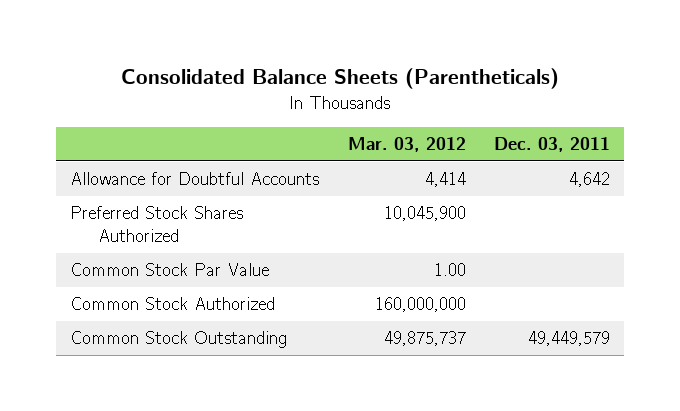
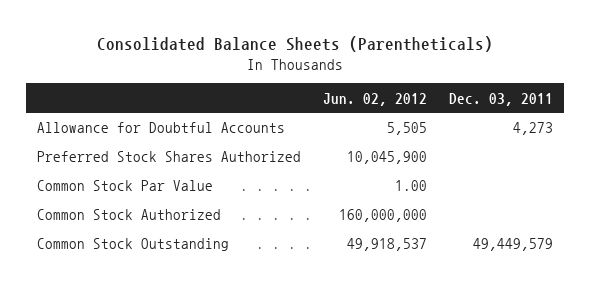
[347,137,466,153] Mar. 03, 2012 -> none
none -> [323,92,428,106] Jun. 02, 2012
[569,172,611,188] 4,642 -> [513,122,554,136] 4,273

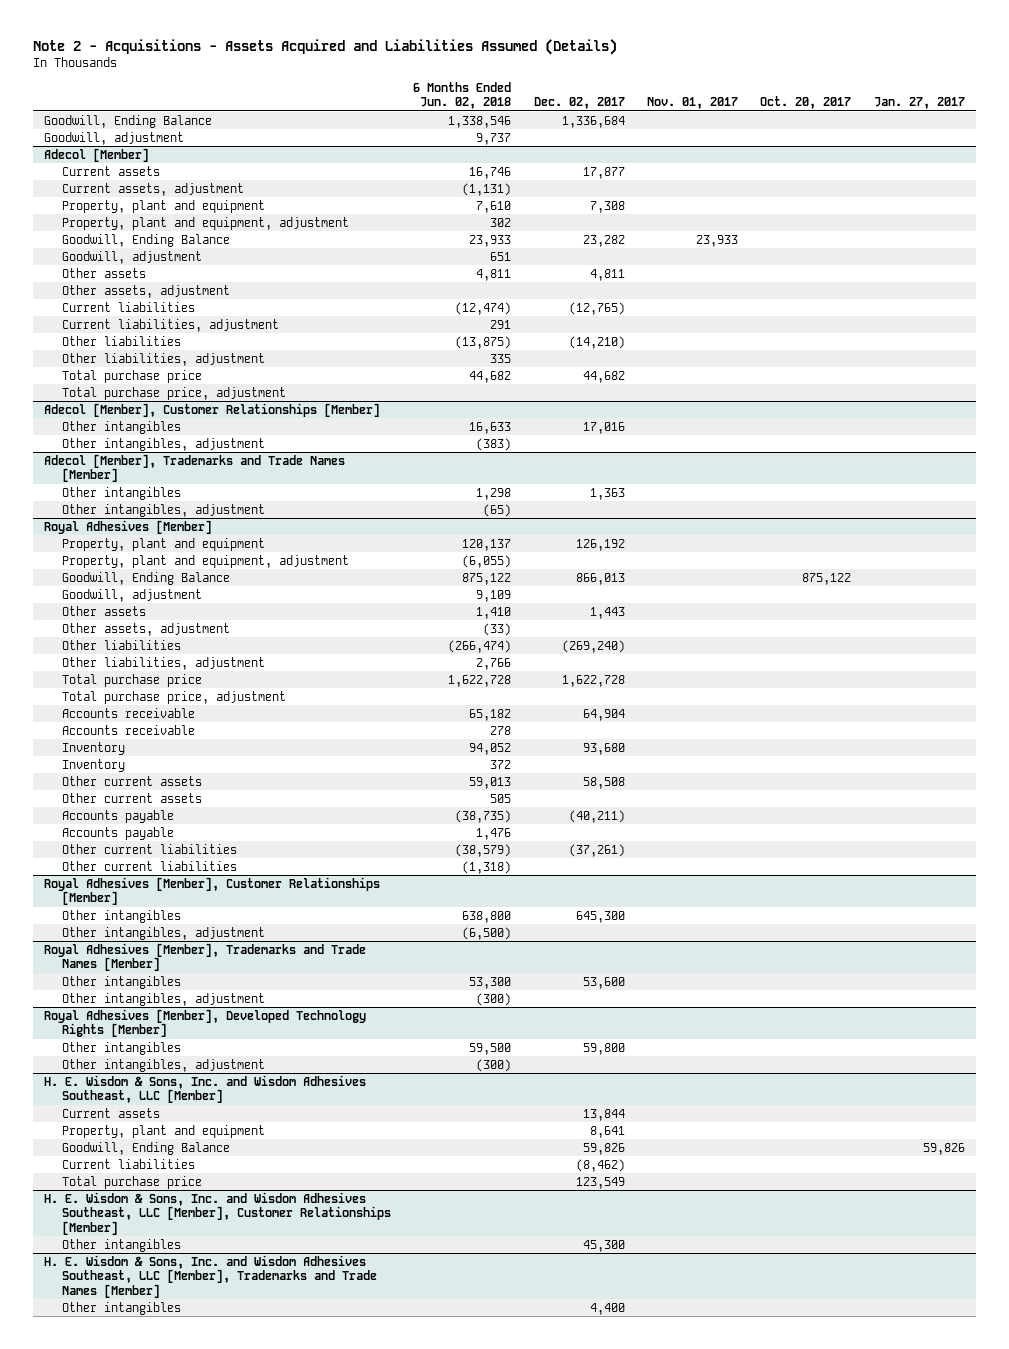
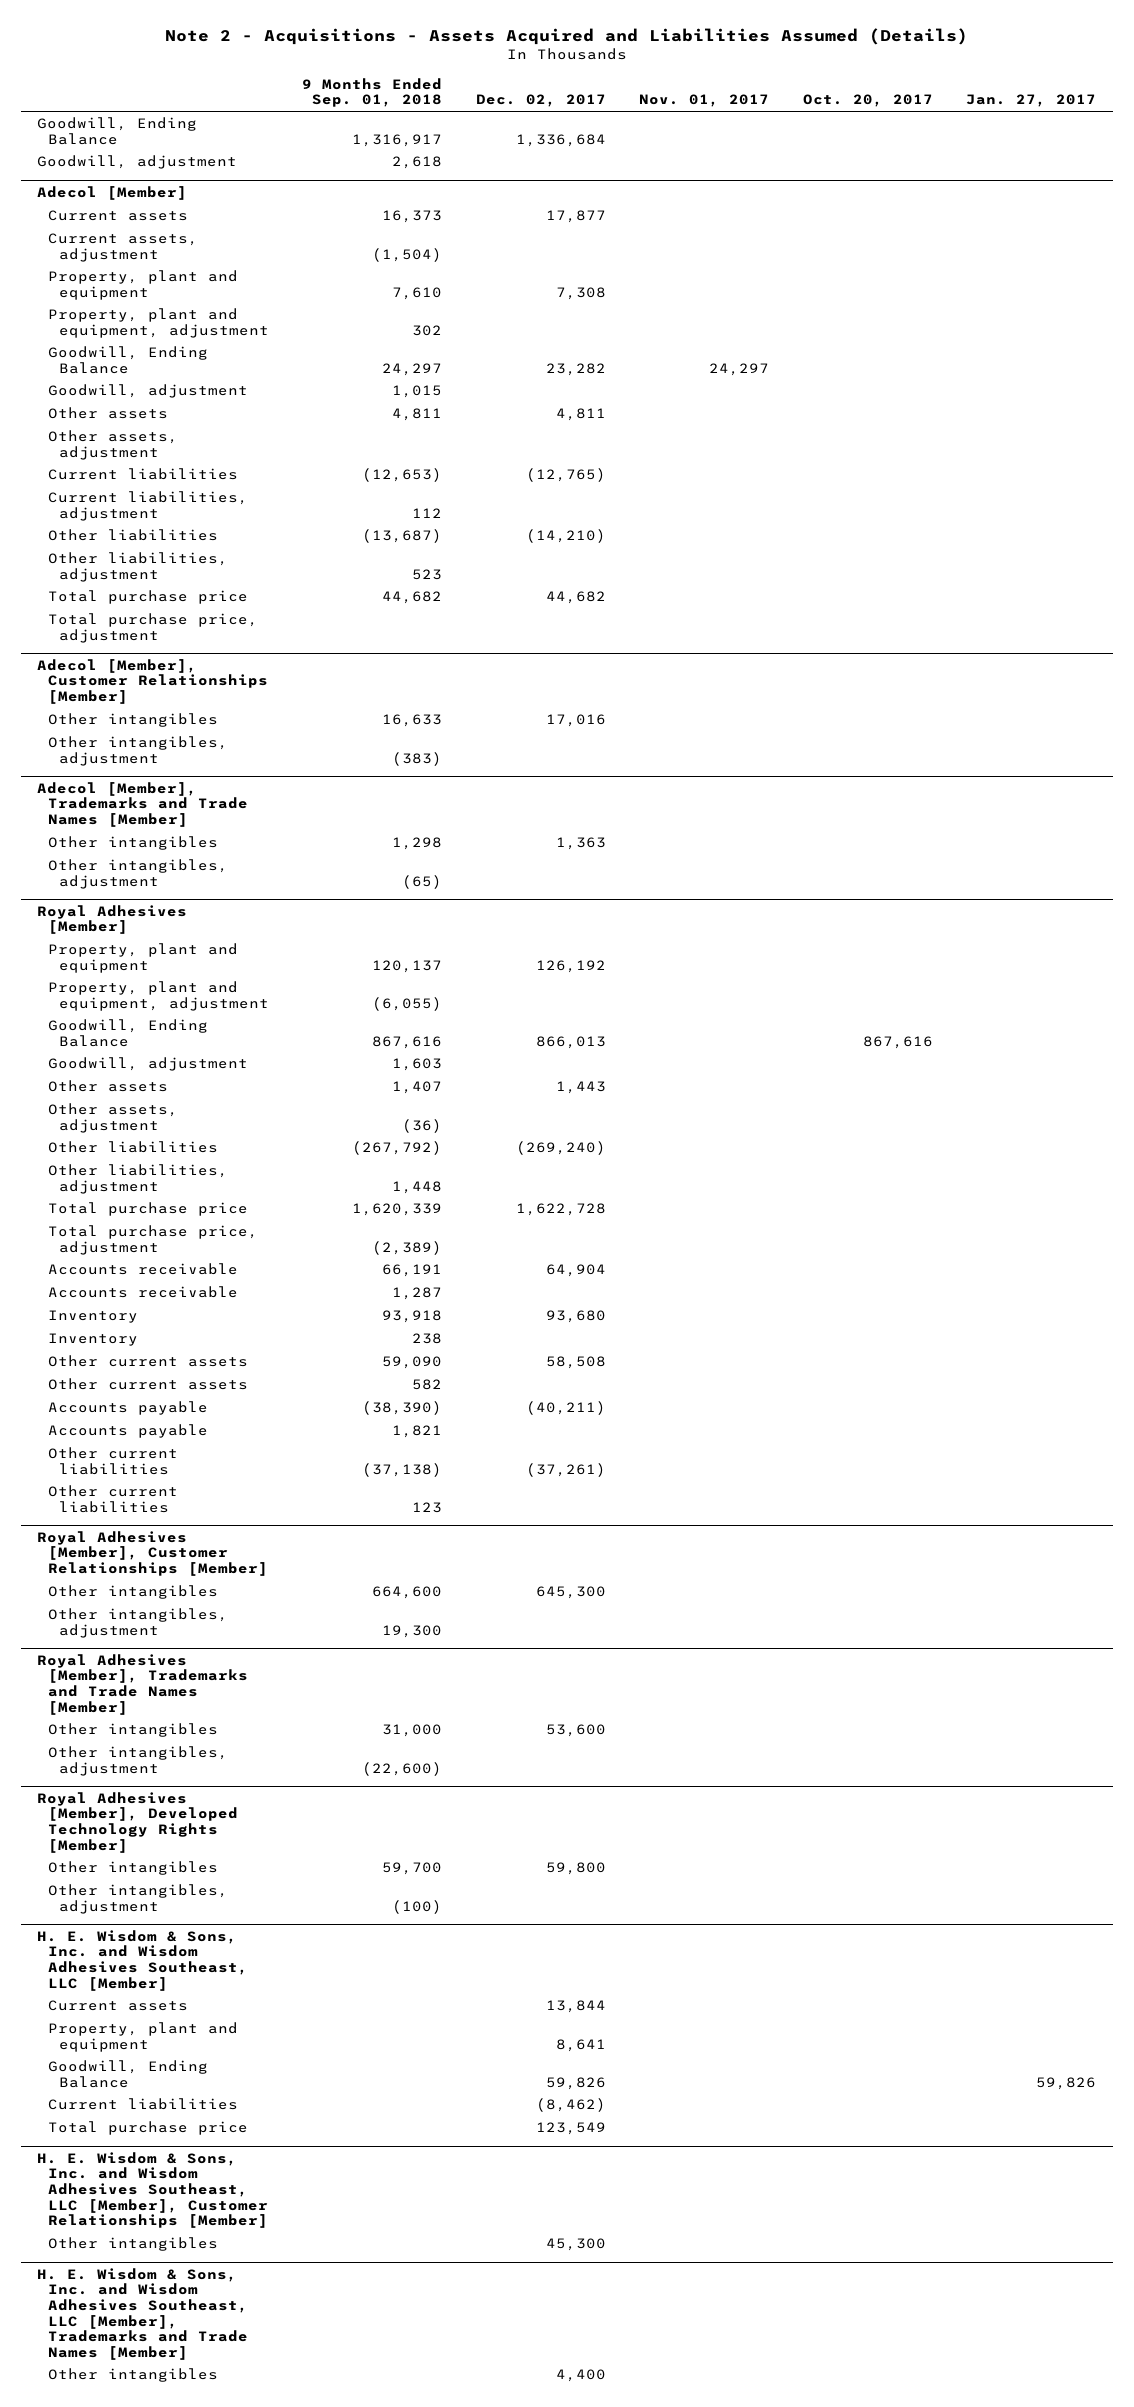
[413,81,512,110] 6 Months Ended Jun. 02, 2018 -> none
none -> [302,77,443,108] 9 Months Ended Sep. 01, 2018
[695,234,738,247] 23,933 -> [709,362,770,376] 24,297
[802,572,852,585] 875,122 -> [862,1035,933,1049] 867,616

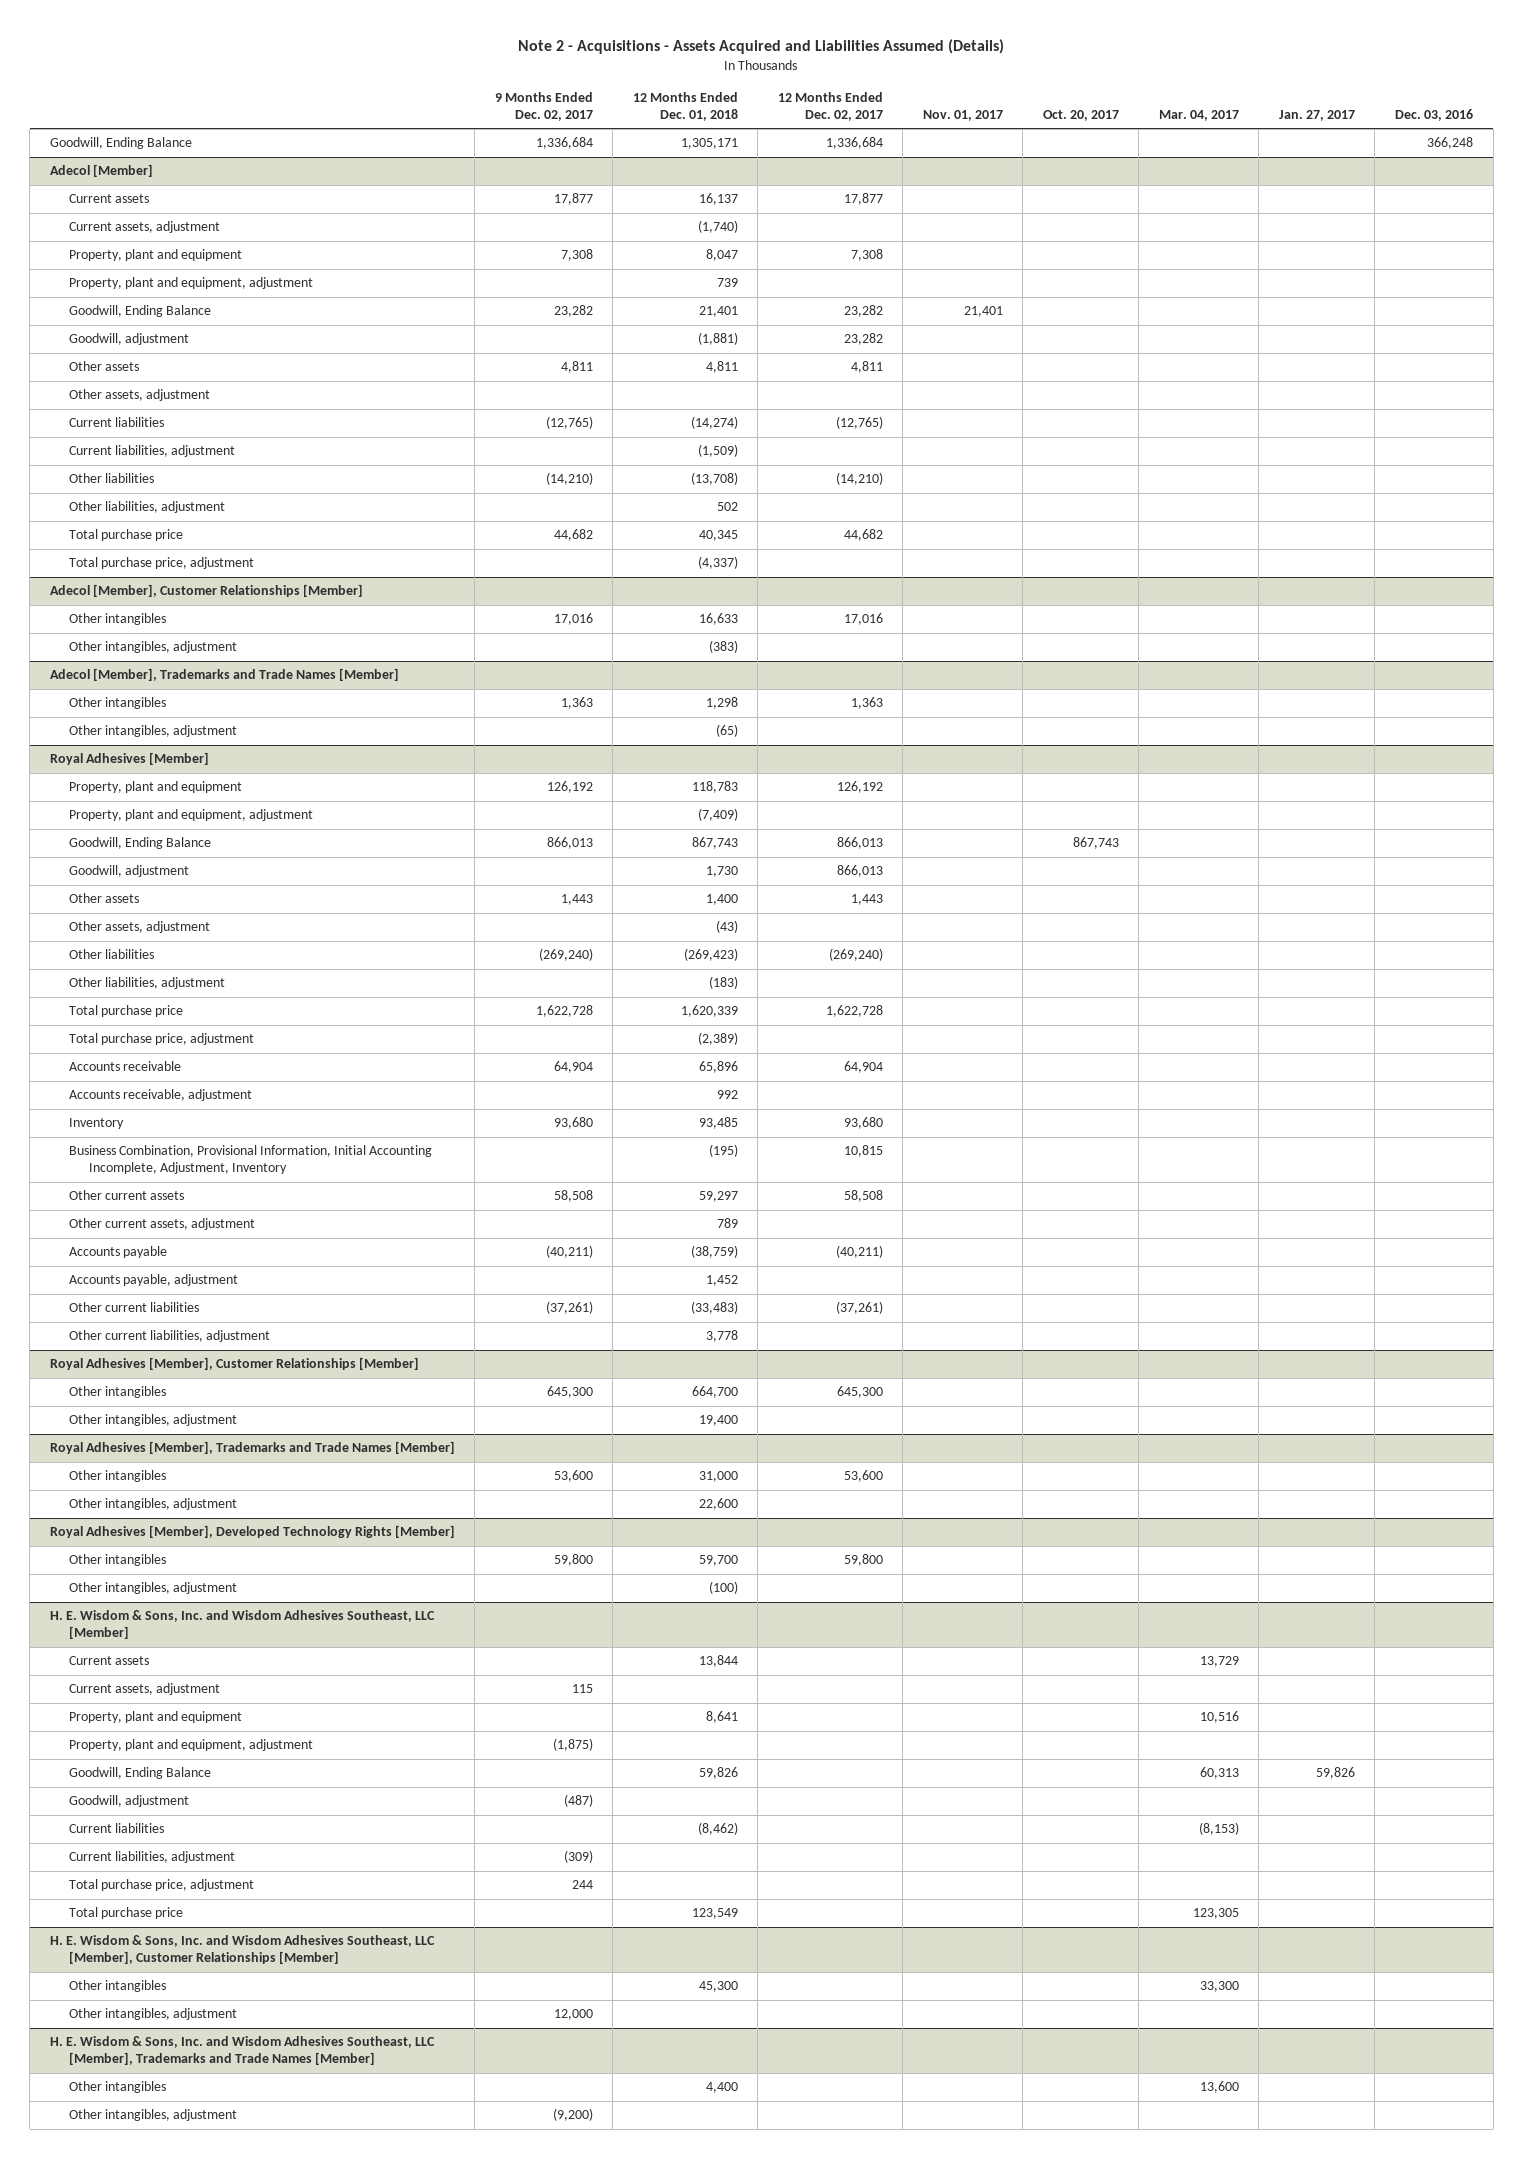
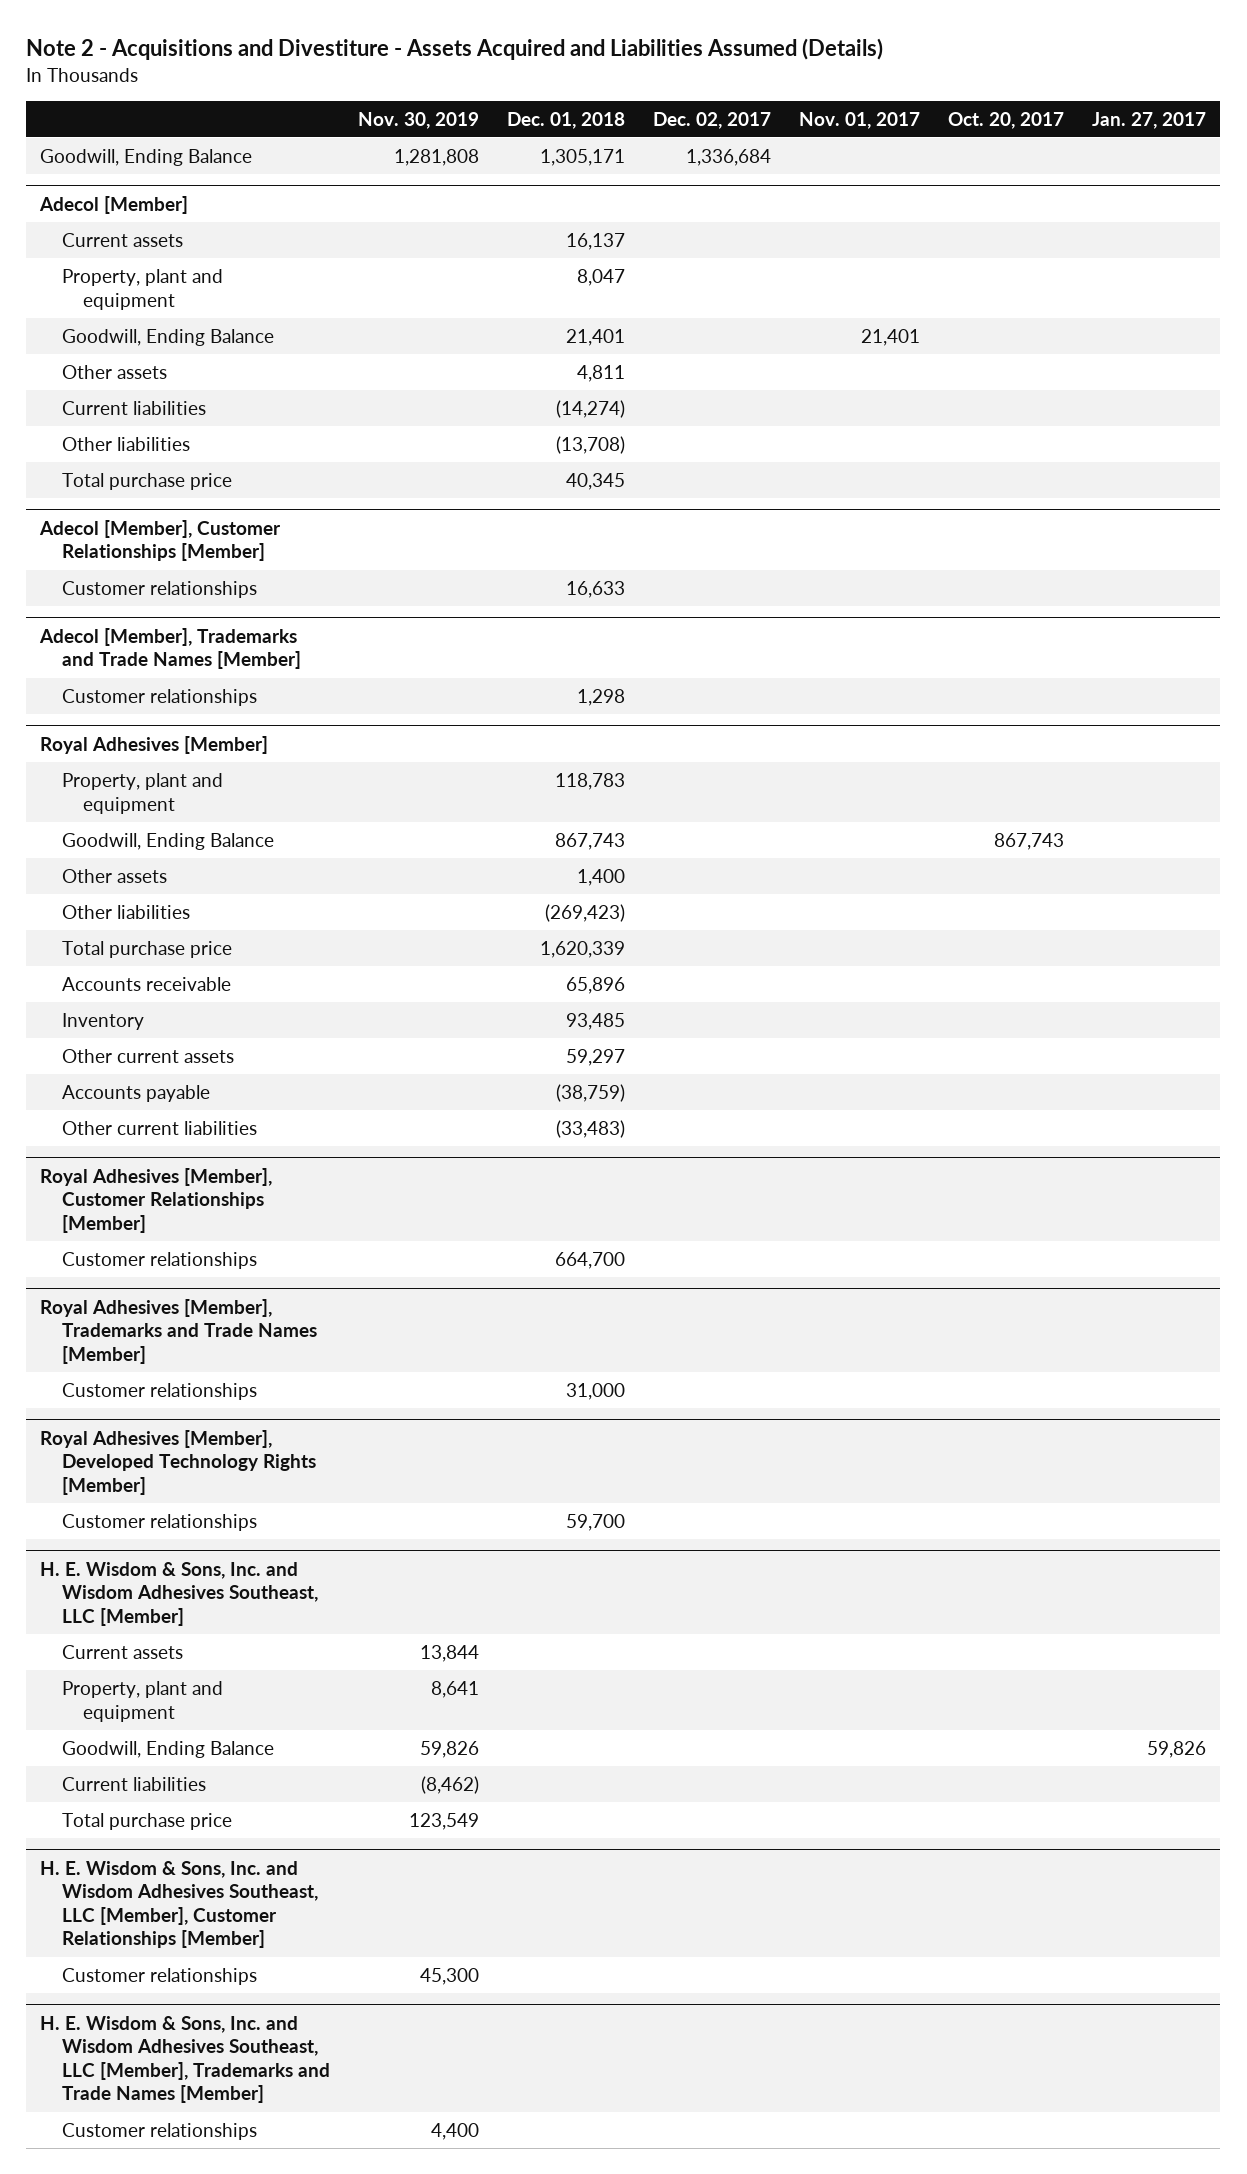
[518,38,1005,54] Note 2 - Acquisitions - Assets Acquired and Liabilities Assumed (Details) -> [26,37,884,60] Note 2 - Acquisitions and Divestiture - Assets Acquired and Liabilities Assumed (Details)
[494,91,593,121] 9 Months Ended Dec. 02, 2017 -> none
[632,91,738,121] 12 Months Ended Dec. 01, 2018 -> none
[777,91,883,121] 12 Months Ended Dec. 02, 2017 -> none
[1158,109,1239,121] Mar. 04, 2017 -> none
[1395,108,1474,121] Dec. 03, 2016 -> none
none -> [357,111,479,129] Nov. 30, 2019
none -> [506,111,625,129] Dec. 01, 2018
none -> [653,111,772,129] Dec. 02, 2017
[69,221,221,234] Current assets, adjustment -> none
[69,277,314,290] Property, plant and equipment, adjustment -> none
[69,333,190,346] Goodwill, adjustment -> none
[69,389,211,402] Other assets, adjustment -> none
[69,445,236,458] Current liabilities, adjustment -> none
[69,501,226,514] Other liabilities, adjustment -> none
[69,557,255,570] Total purchase price, adjustment -> none
[69,641,238,654] Other intangibles, adjustment -> none
[69,613,167,626] Other intangibles -> [61,580,257,598] Customer relationships
[69,725,238,738] Other intangibles, adjustment -> none
[69,697,167,710] Other intangibles -> [61,688,257,706] Customer relationships
[69,809,314,822] Property, plant and equipment, adjustment -> none
[69,865,190,878] Goodwill, adjustment -> none
[69,921,211,934] Other assets, adjustment -> none
[69,977,226,990] Other liabilities, adjustment -> none
[69,1033,255,1046] Total purchase price, adjustment -> none
[69,1089,253,1102] Accounts receivable, adjustment -> none
[69,1145,433,1175] Business Combination, Provisional Information, Initial Accounting Incomplete, Adjustment, Inventory -> none
[69,1218,256,1231] Other current assets, adjustment -> none
[69,1274,239,1287] Accounts payable, adjustment -> none
[69,1330,271,1343] Other current liabilities, adjustment -> none
[69,1414,238,1427] Other intangibles, adjustment -> none
[69,1386,167,1399] Other intangibles -> [61,1251,257,1269] Customer relationships
[69,1498,238,1511] Other intangibles, adjustment -> none
[69,1470,167,1483] Other intangibles -> [61,1382,257,1400] Customer relationships
[69,1582,238,1595] Other intangibles, adjustment -> none
[69,1554,167,1567] Other intangibles -> [61,1513,257,1531] Customer relationships
[69,1683,221,1696] Current assets, adjustment -> none
[69,1739,314,1752] Property, plant and equipment, adjustment -> none
[69,1795,190,1808] Goodwill, adjustment -> none
[69,1851,236,1864] Current liabilities, adjustment -> none
[69,1879,255,1892] Total purchase price, adjustment -> none
[69,2008,238,2021] Other intangibles, adjustment -> none
[69,1980,167,1993] Other intangibles -> [61,1967,257,1985] Customer relationships
[69,2109,238,2122] Other intangibles, adjustment -> none
[69,2081,167,2094] Other intangibles -> [61,2122,257,2140] Customer relationships

